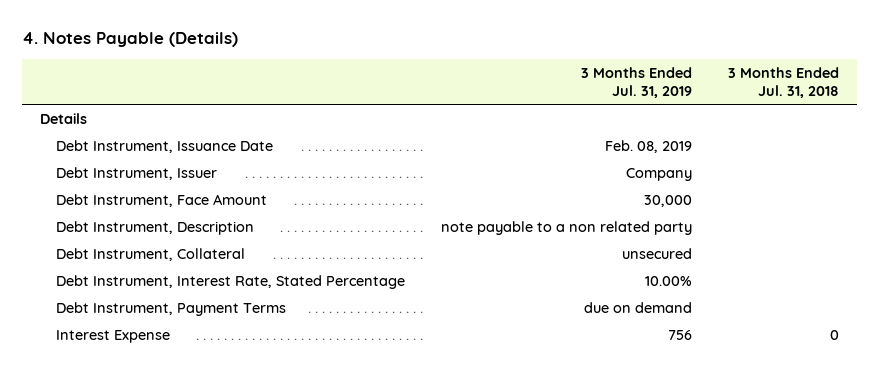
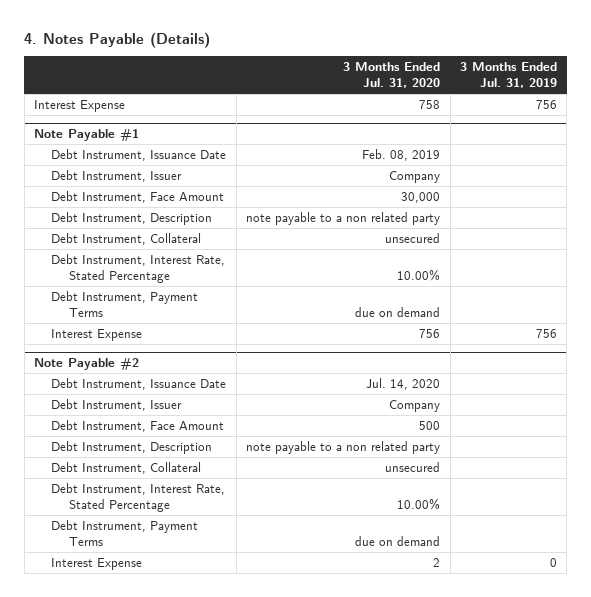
[727,66,839,98] 3 Months Ended Jul. 31, 2018 -> none
none -> [343,62,441,89] 3 Months Ended Jul. 31, 2020
[39,112,87,124] Details -> none
[56,139,274,153] Debt Instrument, Issuance Date -> none
[56,166,218,180] Debt Instrument, Issuer -> none
[56,193,268,207] Debt Instrument, Face Amount -> none
[56,220,255,235] Debt Instrument, Description -> none
[56,247,246,261] Debt Instrument, Collateral -> none
[56,274,406,289] Debt Instrument, Interest Rate, Stated Percentage -> none
[56,301,287,316] Debt Instrument, Payment Terms -> none
none -> [34,128,140,142] Note Payable #1
none -> [51,148,227,161] Debt Instrument, Issuance Date
none -> [51,169,183,182] Debt Instrument, Issuer
none -> [51,190,225,203] Debt Instrument, Face Amount
none -> [51,211,213,225] Debt Instrument, Description
none -> [51,232,202,245] Debt Instrument, Collateral
none -> [51,253,226,283] Debt Instrument, Interest Rate, Stated Percentage
none -> [51,290,199,317] Debt Instrument, Payment Terms
none -> [51,328,143,341] Interest Expense
none -> [34,357,140,371] Note Payable #2
none -> [51,377,227,390] Debt Instrument, Issuance Date
none -> [51,398,183,411] Debt Instrument, Issuer
none -> [51,419,225,432] Debt Instrument, Face Amount
none -> [51,440,213,454] Debt Instrument, Description
none -> [51,461,202,474] Debt Instrument, Collateral
none -> [51,482,226,512] Debt Instrument, Interest Rate, Stated Percentage
none -> [51,519,199,546] Debt Instrument, Payment Terms
none -> [51,557,143,570] Interest Expense

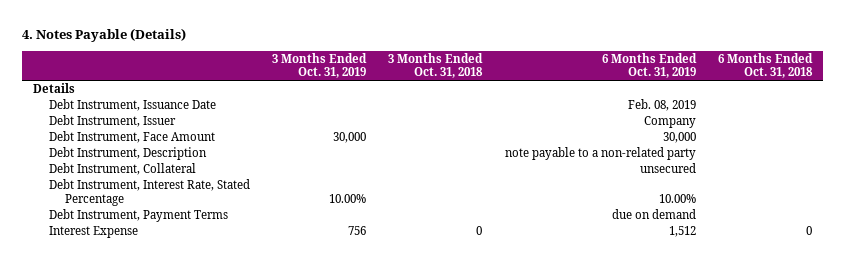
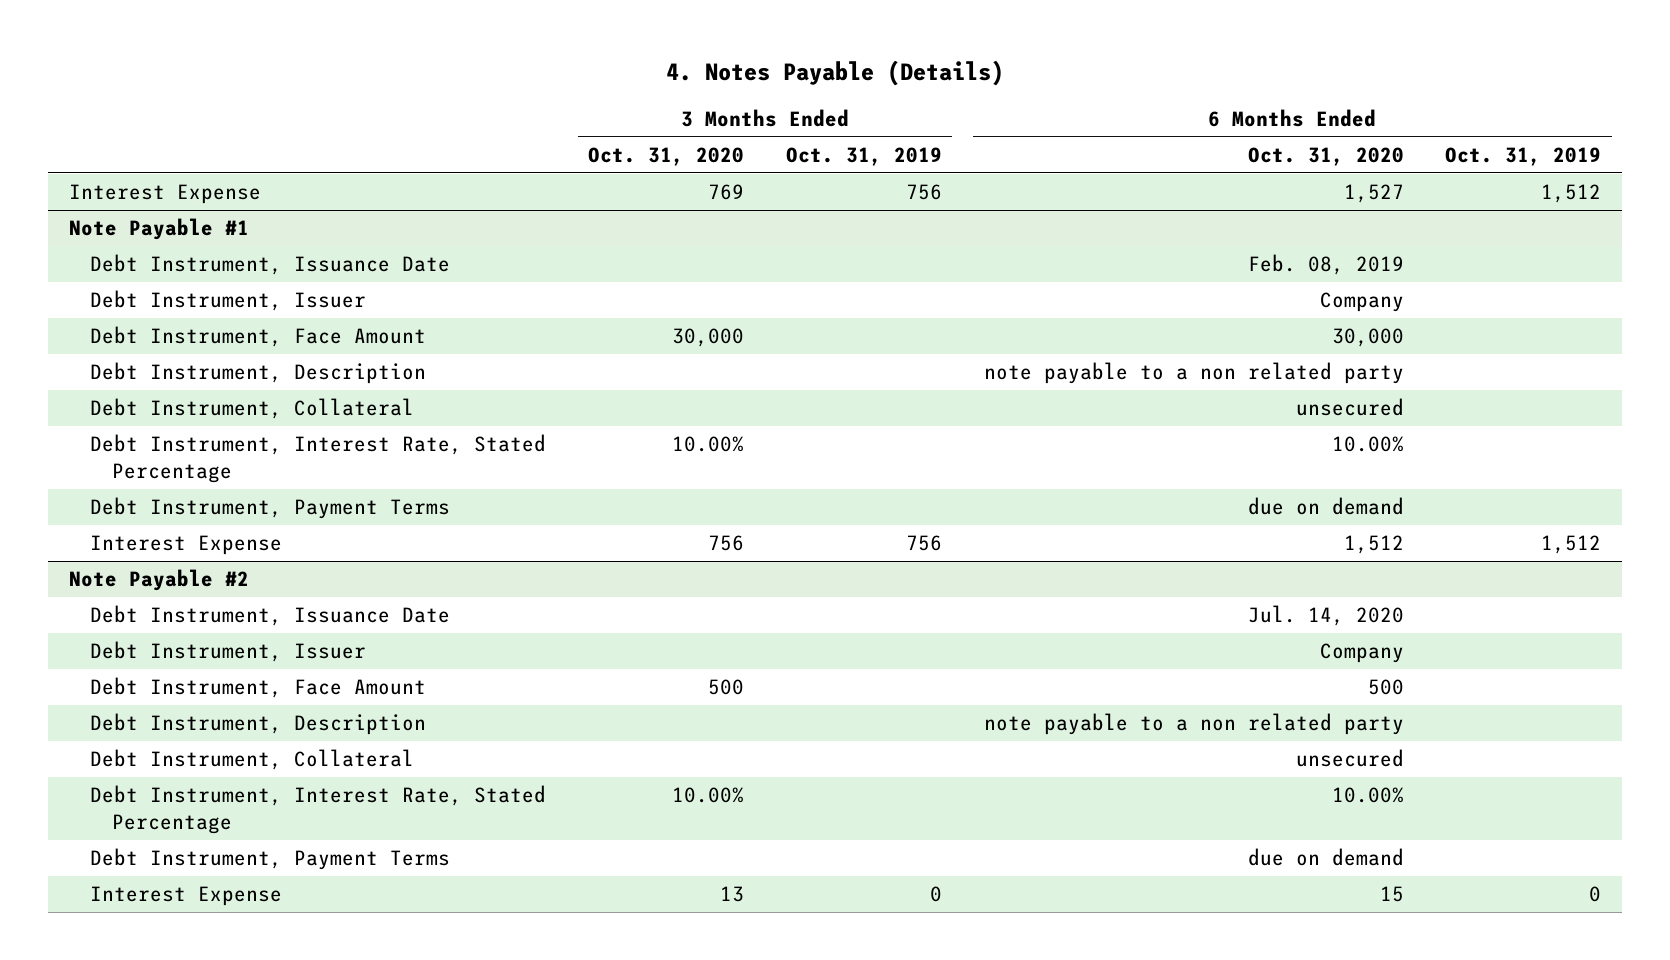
[388,52,484,79] 3 Months Ended Oct. 31, 2018 -> none
[717,52,813,79] 6 Months Ended Oct. 31, 2018 -> none
none -> [588,146,745,166] Oct. 31, 2020
none -> [1247,146,1404,166] Oct. 31, 2020
[32,83,75,94] Details -> none
[48,99,216,112] Debt Instrument, Issuance Date -> none
[48,115,176,128] Debt Instrument, Issuer -> none
[48,131,215,144] Debt Instrument, Face Amount -> none
[48,147,207,161] Debt Instrument, Description -> none
[48,163,196,176] Debt Instrument, Collateral -> none
[48,179,250,206] Debt Instrument, Interest Rate, Stated Percentage -> none
[48,209,228,223] Debt Instrument, Payment Terms -> none
none -> [68,218,249,241] Note Payable #1
none -> [90,254,451,276] Debt Instrument, Issuance Date
none -> [90,290,367,312] Debt Instrument, Issuer
none -> [90,326,427,348] Debt Instrument, Face Amount
none -> [90,362,427,385] Debt Instrument, Description
none -> [90,398,415,420] Debt Instrument, Collateral
none -> [90,434,547,483] Debt Instrument, Interest Rate, Stated Percentage
none -> [90,497,451,520] Debt Instrument, Payment Terms
none -> [90,535,283,556] Interest Expense
none -> [68,569,249,592] Note Payable #2
none -> [90,605,451,627] Debt Instrument, Issuance Date
none -> [90,641,367,663] Debt Instrument, Issuer
none -> [90,677,427,699] Debt Instrument, Face Amount
none -> [90,713,427,736] Debt Instrument, Description
none -> [90,749,415,771] Debt Instrument, Collateral
none -> [90,785,547,834] Debt Instrument, Interest Rate, Stated Percentage
none -> [90,848,451,871] Debt Instrument, Payment Terms
none -> [90,886,283,907] Interest Expense

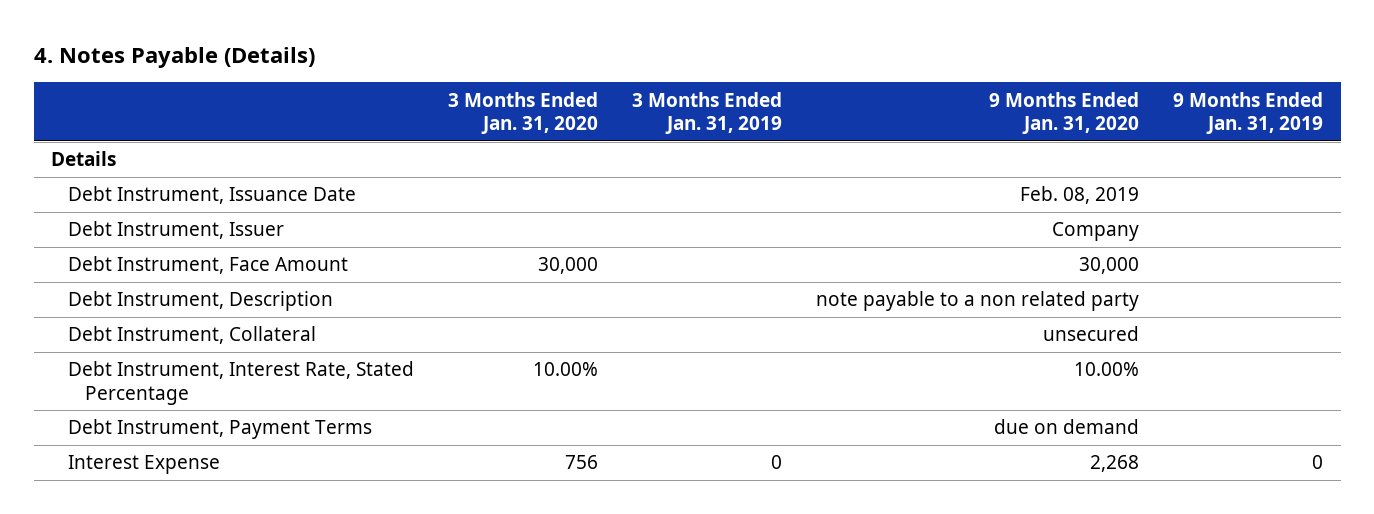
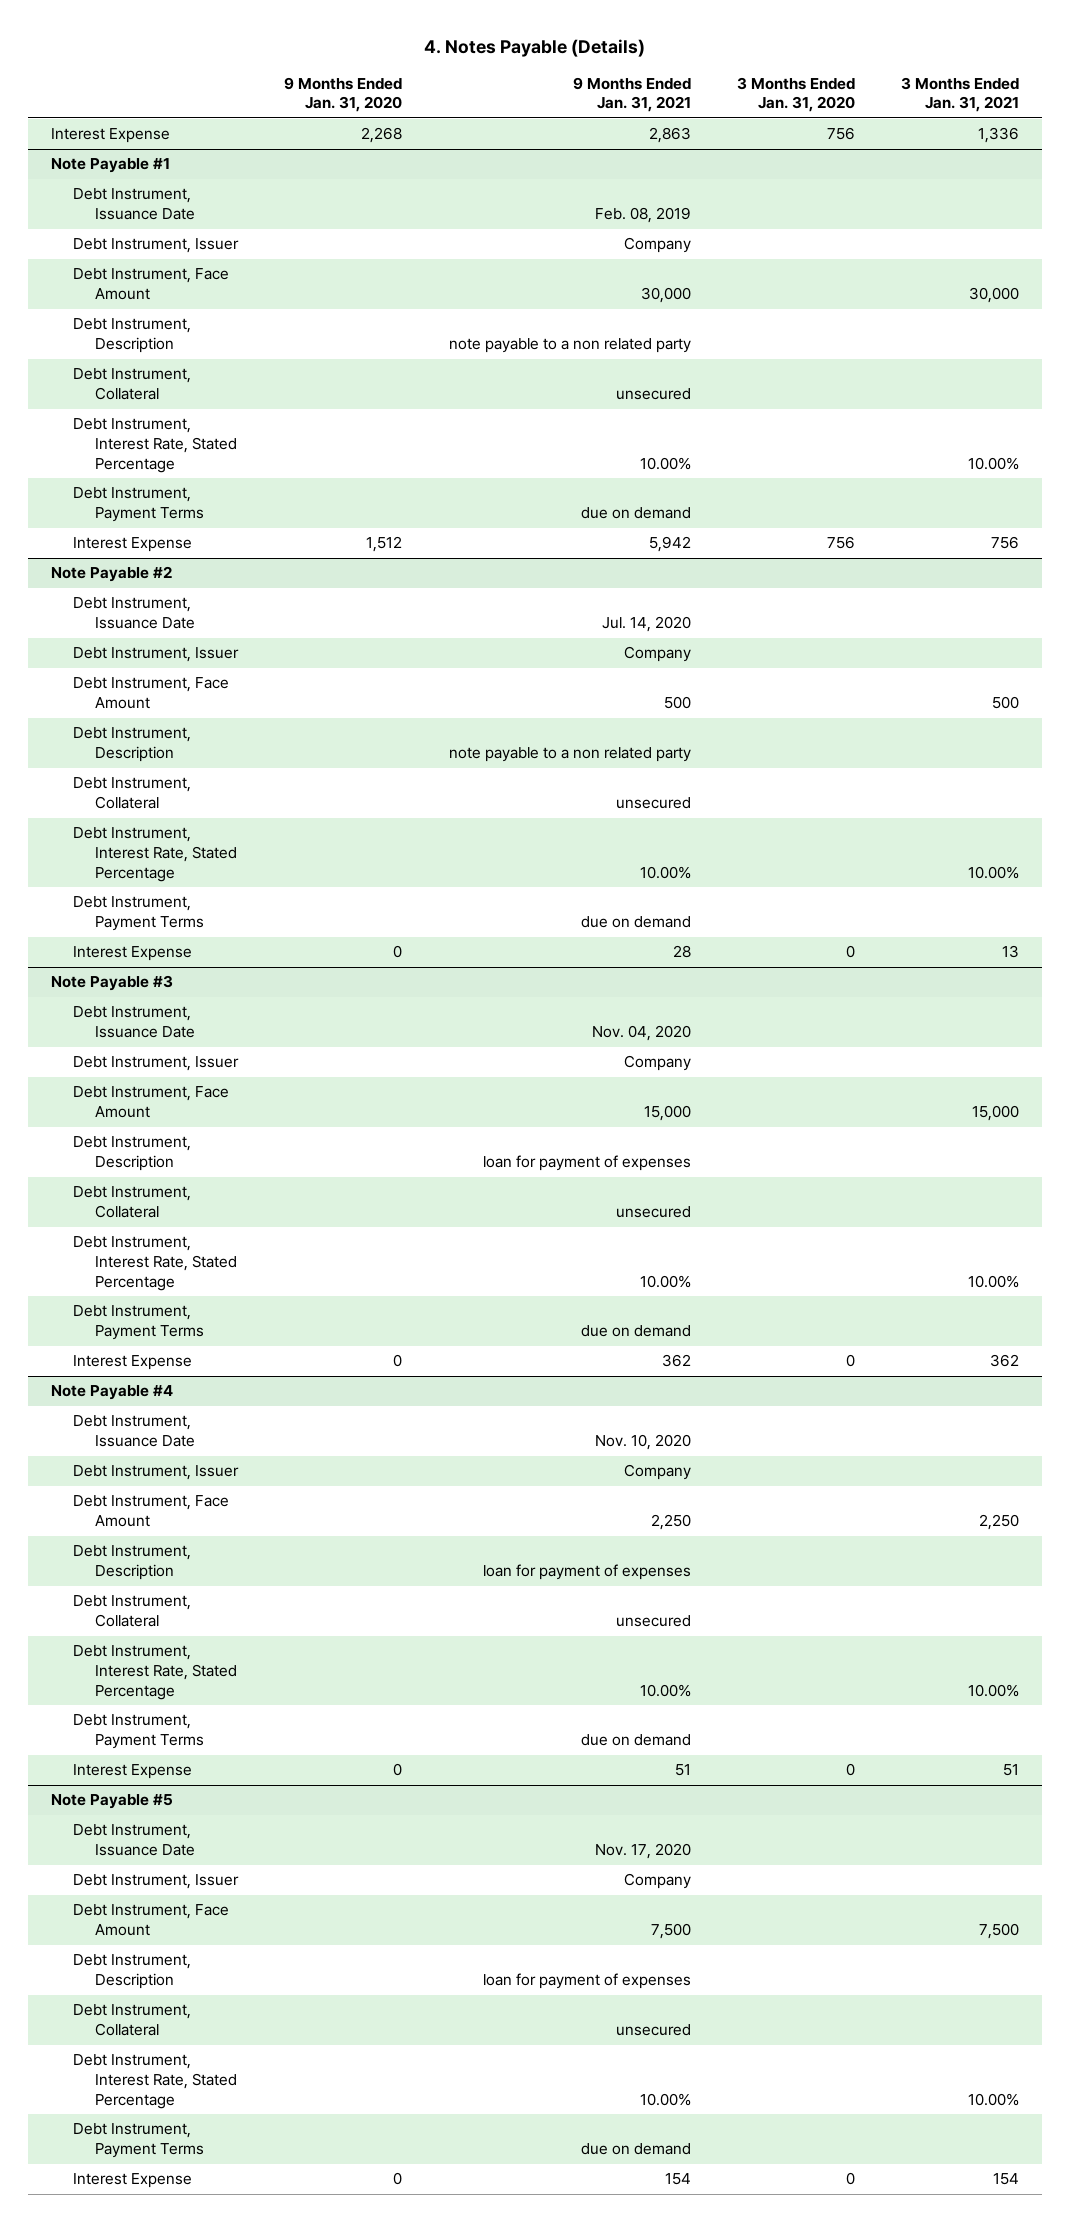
[632,91,783,135] 3 Months Ended Jan. 31, 2019 -> none
[1173,91,1324,135] 9 Months Ended Jan. 31, 2019 -> none
none -> [572,76,691,113] 9 Months Ended Jan. 31, 2021
none -> [900,76,1019,113] 3 Months Ended Jan. 31, 2021
[50,151,116,167] Details -> none
[67,186,356,205] Debt Instrument, Issuance Date -> none
[67,221,284,240] Debt Instrument, Issuer -> none
[67,256,348,275] Debt Instrument, Face Amount -> none
[67,291,333,312] Debt Instrument, Description -> none
[67,326,316,345] Debt Instrument, Collateral -> none
[67,361,414,405] Debt Instrument, Interest Rate, Stated Percentage -> none
[67,419,372,440] Debt Instrument, Payment Terms -> none
none -> [51,158,171,174] Note Payable #1
none -> [73,188,196,221] Debt Instrument, Issuance Date
none -> [73,238,240,254] Debt Instrument, Issuer
none -> [73,268,230,301] Debt Instrument, Face Amount
none -> [73,318,192,354] Debt Instrument, Description
none -> [73,368,192,401] Debt Instrument, Collateral
none -> [73,418,238,474] Debt Instrument, Interest Rate, Stated Percentage
none -> [73,487,205,523] Debt Instrument, Payment Terms
none -> [73,537,193,553] Interest Expense
none -> [51,566,173,583] Note Payable #2
none -> [73,597,196,630] Debt Instrument, Issuance Date
none -> [73,647,240,663] Debt Instrument, Issuer
none -> [73,677,230,710] Debt Instrument, Face Amount
none -> [73,727,192,763] Debt Instrument, Description
none -> [73,777,192,810] Debt Instrument, Collateral
none -> [73,827,238,883] Debt Instrument, Interest Rate, Stated Percentage
none -> [73,896,205,932] Debt Instrument, Payment Terms
none -> [73,946,193,962] Interest Expense
none -> [51,975,174,992] Note Payable #3
none -> [73,1006,196,1039] Debt Instrument, Issuance Date
none -> [73,1056,240,1072] Debt Instrument, Issuer
none -> [73,1086,230,1119] Debt Instrument, Face Amount
none -> [73,1136,192,1172] Debt Instrument, Description
none -> [73,1186,192,1219] Debt Instrument, Collateral
none -> [73,1236,238,1292] Debt Instrument, Interest Rate, Stated Percentage
none -> [73,1305,205,1341] Debt Instrument, Payment Terms
none -> [73,1355,193,1371] Interest Expense
none -> [51,1385,174,1401] Note Payable #4
none -> [73,1415,196,1448] Debt Instrument, Issuance Date
none -> [73,1465,240,1481] Debt Instrument, Issuer
none -> [73,1495,230,1528] Debt Instrument, Face Amount
none -> [73,1545,192,1581] Debt Instrument, Description
none -> [73,1595,192,1628] Debt Instrument, Collateral
none -> [73,1645,238,1701] Debt Instrument, Interest Rate, Stated Percentage
none -> [73,1714,205,1750] Debt Instrument, Payment Terms
none -> [73,1764,193,1780] Interest Expense
none -> [51,1794,174,1810] Note Payable #5
none -> [73,1824,196,1857] Debt Instrument, Issuance Date
none -> [73,1874,240,1890] Debt Instrument, Issuer
none -> [73,1904,230,1937] Debt Instrument, Face Amount
none -> [73,1954,192,1990] Debt Instrument, Description
none -> [73,2004,192,2037] Debt Instrument, Collateral
none -> [73,2054,238,2110] Debt Instrument, Interest Rate, Stated Percentage
none -> [73,2123,205,2159] Debt Instrument, Payment Terms
none -> [73,2173,193,2189] Interest Expense

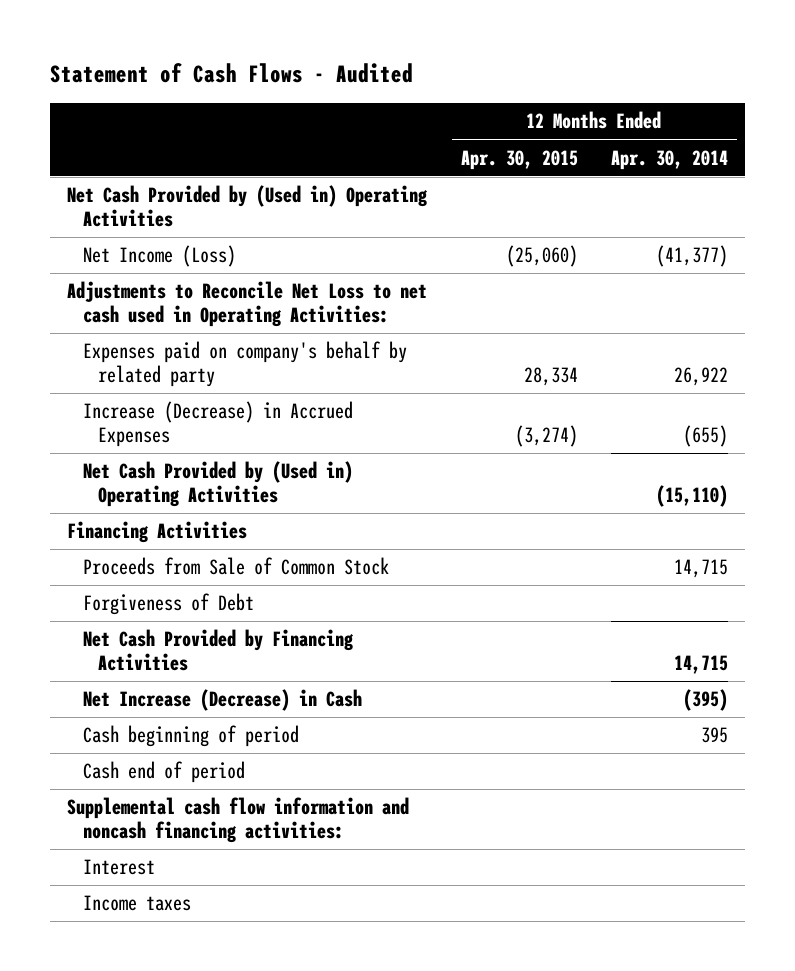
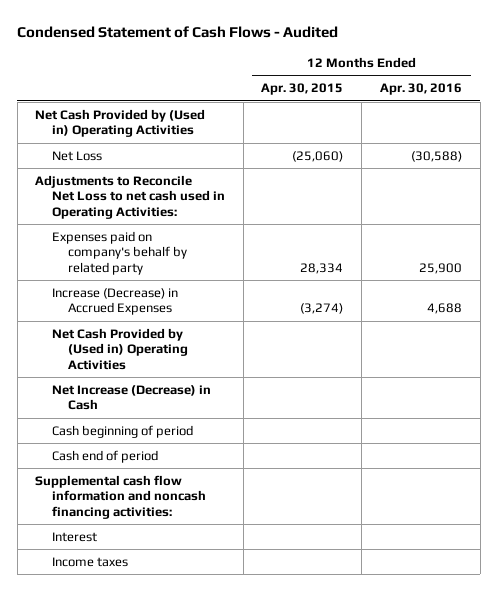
[50,63,414,84] Statement of Cash Flows - Audited -> [17,26,339,39] Condensed Statement of Cash Flows - Audited
[611,149,729,170] Apr. 30, 2014 -> none
none -> [379,83,462,96] Apr. 30, 2016
[82,245,236,268] Net Income (Loss) -> [51,150,102,161] Net Loss
[67,521,248,544] Financing Activities -> none
[82,557,389,576] Proceeds from Sale of Common Stock -> none
[82,593,254,616] Forgiveness of Debt -> none
[82,629,354,672] Net Cash Provided by Financing Activities -> none

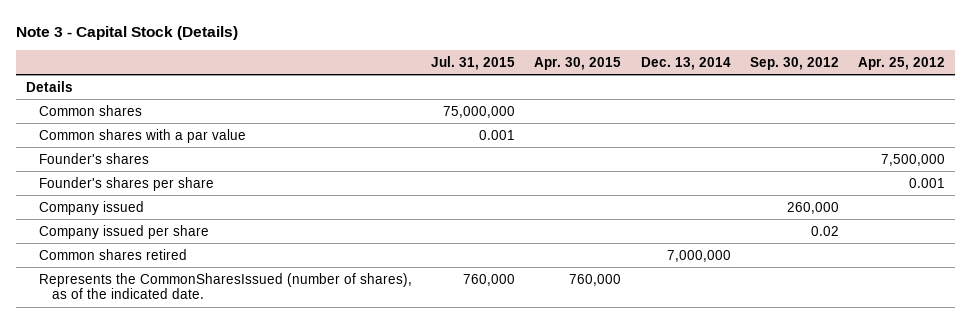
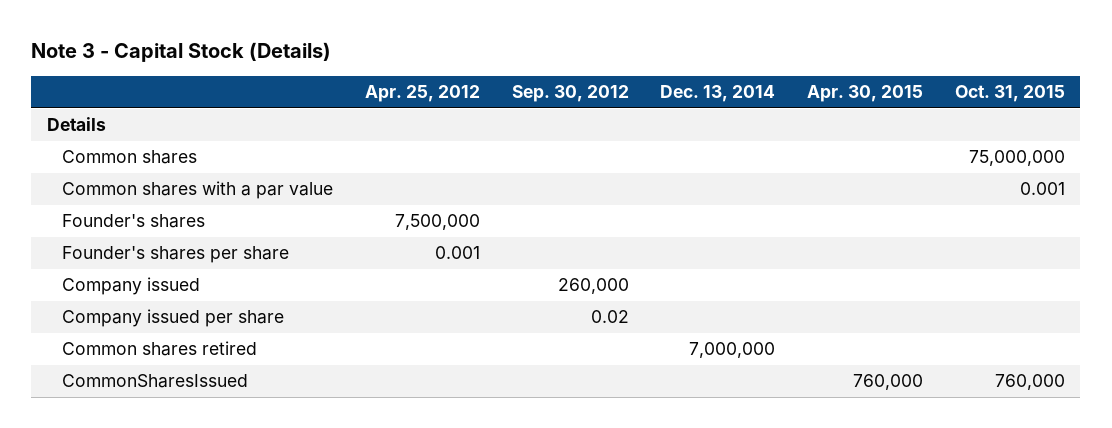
[431,55,516,70] Jul. 31, 2015 -> none
none -> [954,85,1065,103] Oct. 31, 2015
[38,272,412,300] Represents the CommonSharesIssued (number of shares), as of the indicated date. -> [62,374,249,389] CommonSharesIssued

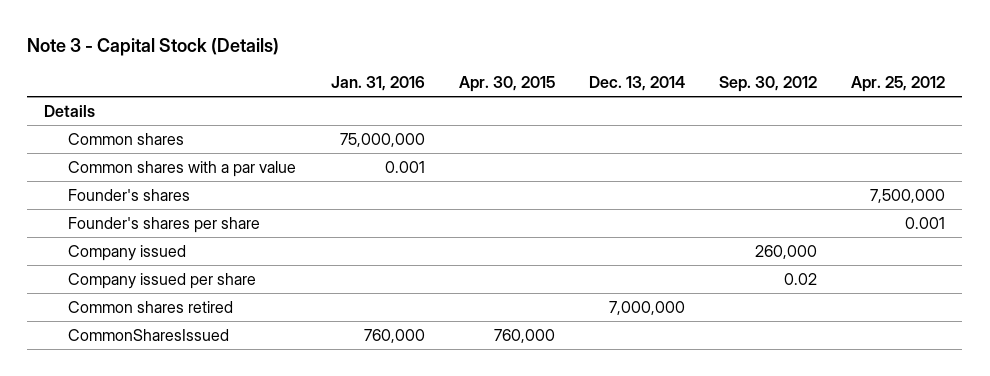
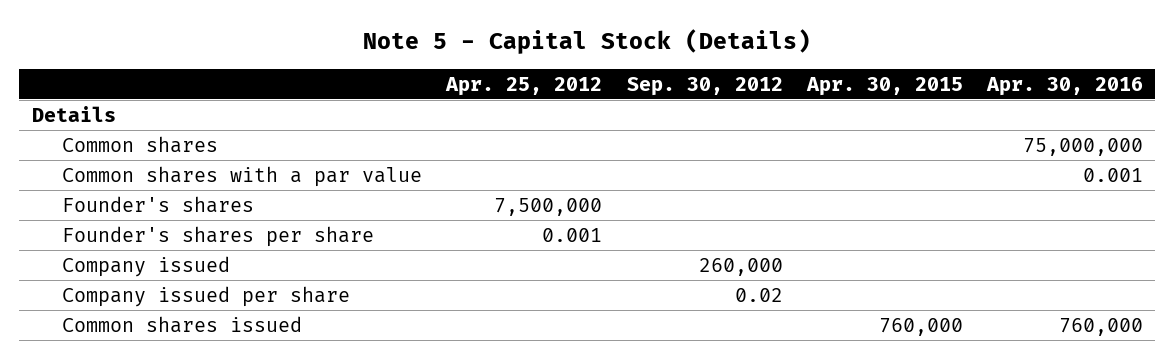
[27,37,280,56] Note 3 - Capital Stock (Details) -> [363,29,812,55] Note 5 - Capital Stock (Details)
[330,75,425,91] Jan. 31, 2016 -> none
[588,75,685,91] Dec. 13, 2014 -> none
none -> [986,76,1144,96] Apr. 30, 2016
[68,300,234,313] Common shares retired -> none
[68,328,230,341] CommonSharesIssued -> [61,315,302,333] Common shares issued

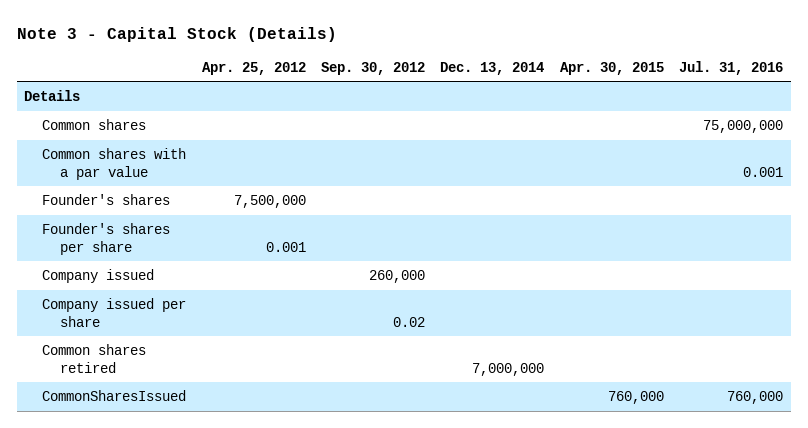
[363,29,812,55] Note 5 - Capital Stock (Details) -> [16,26,337,42] Note 3 - Capital Stock (Details)
[986,76,1144,96] Apr. 30, 2016 -> none
none -> [440,61,545,75] Dec. 13, 2014
none -> [679,60,784,75] Jul. 31, 2016
none -> [42,343,147,373] Common shares retired
[61,315,302,333] Common shares issued -> [42,389,187,401] CommonSharesIssued

